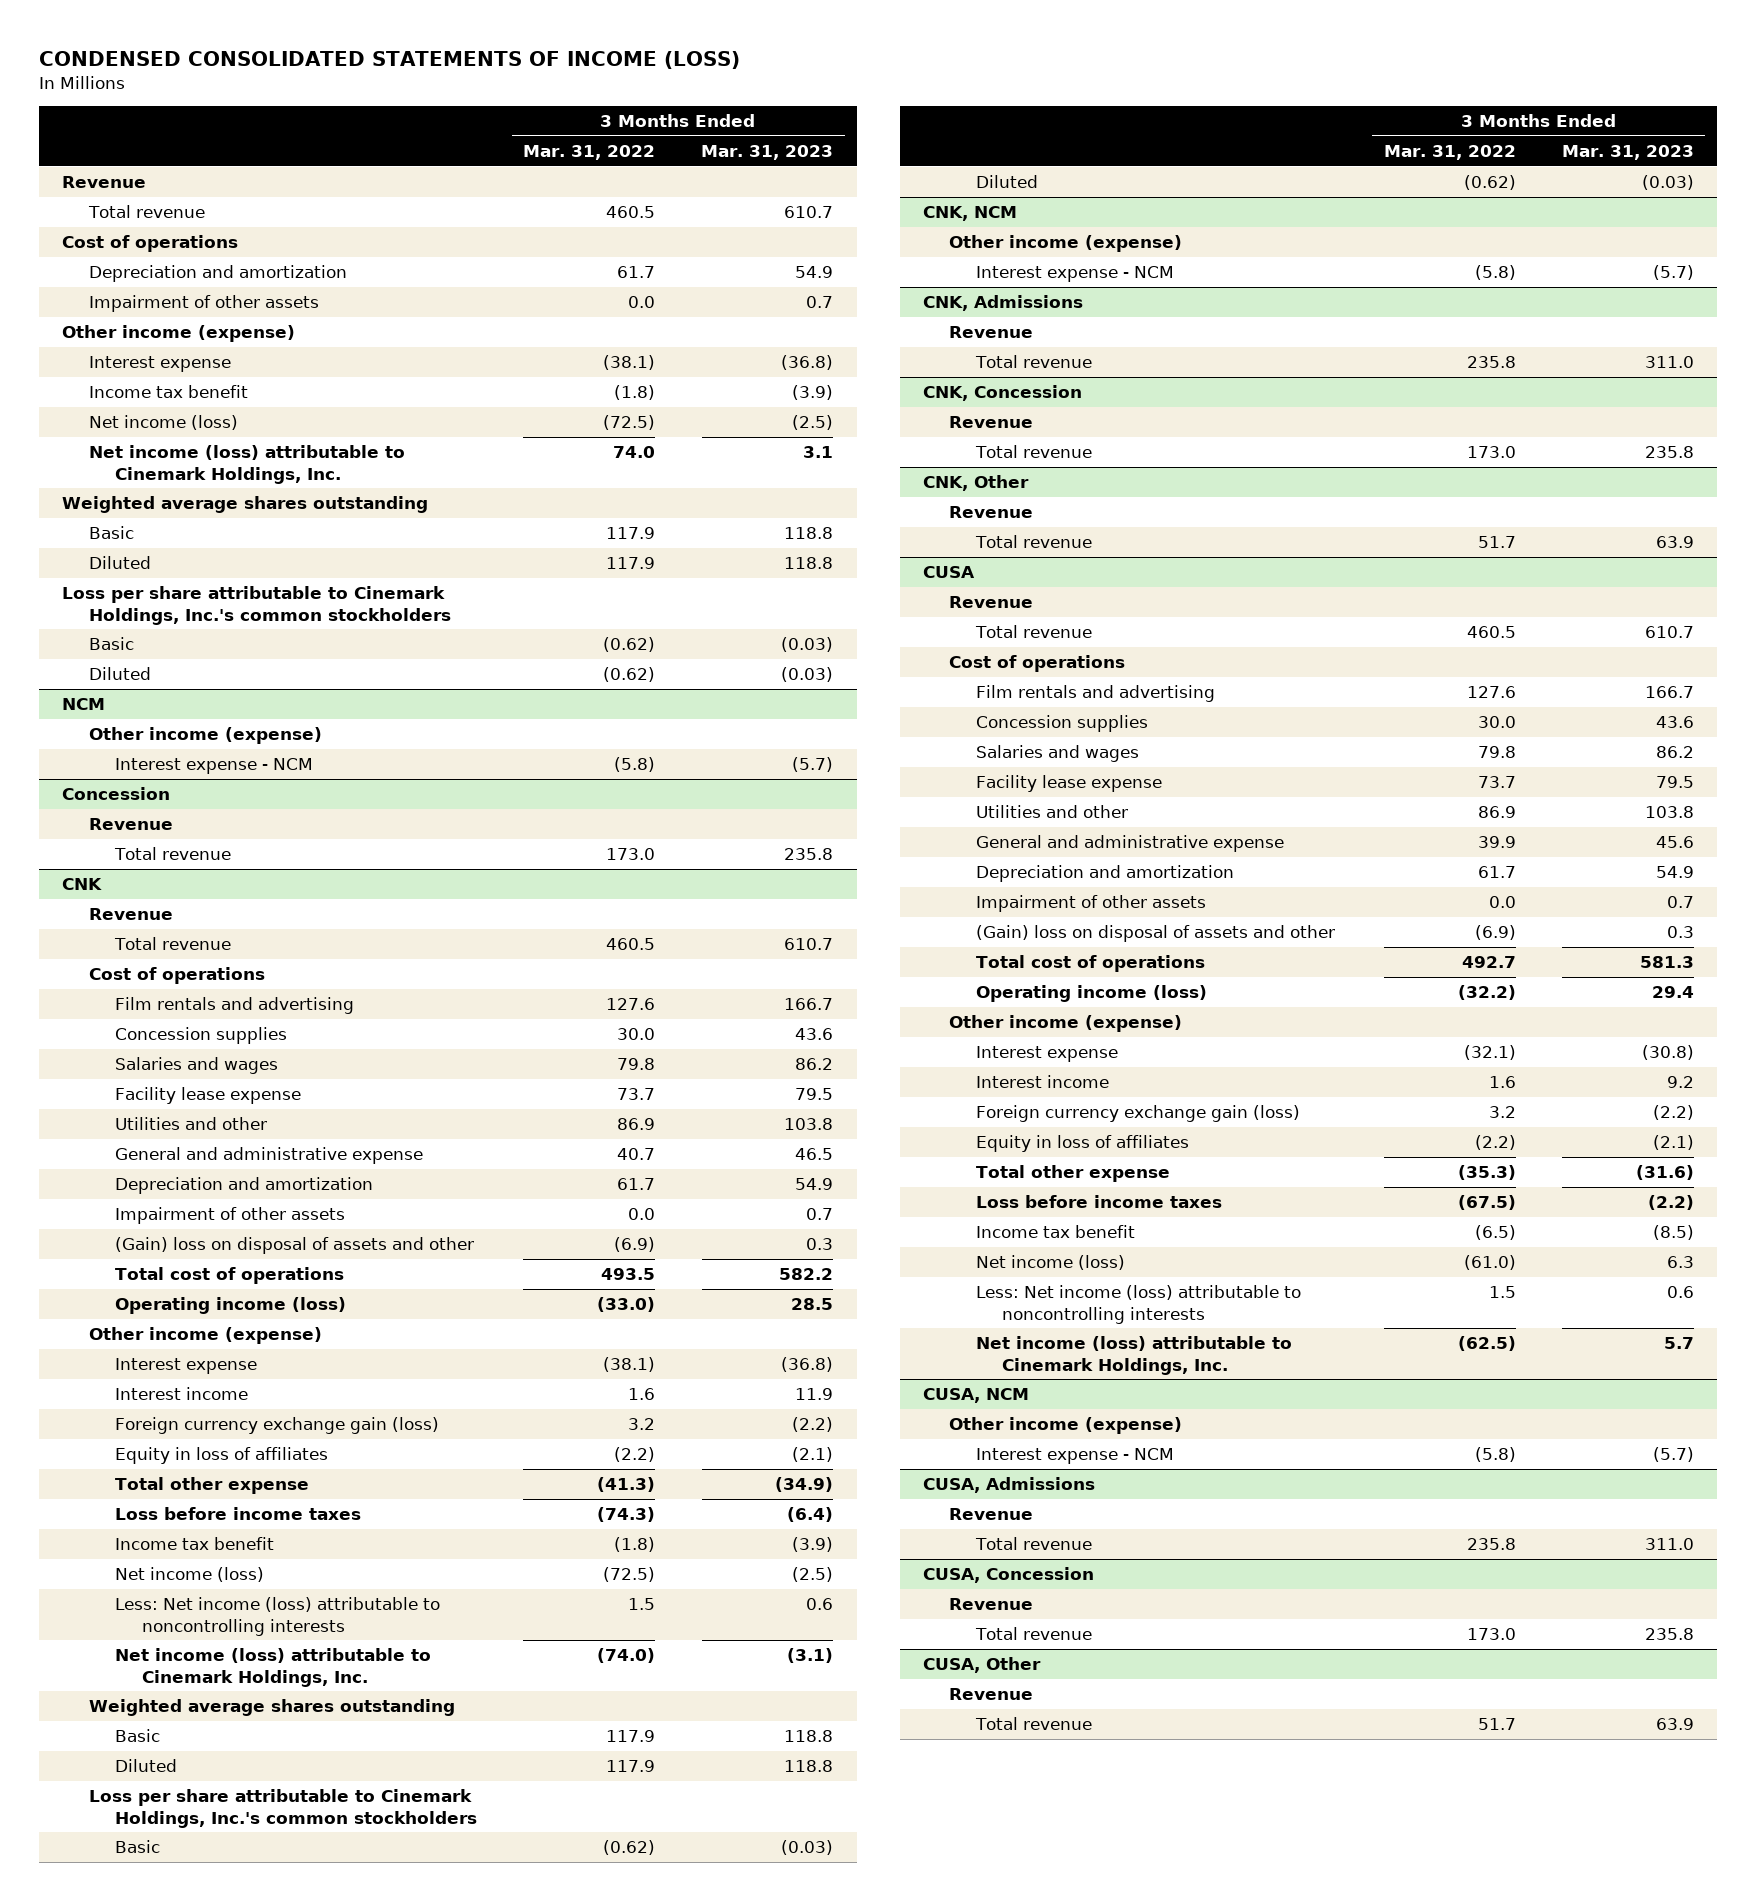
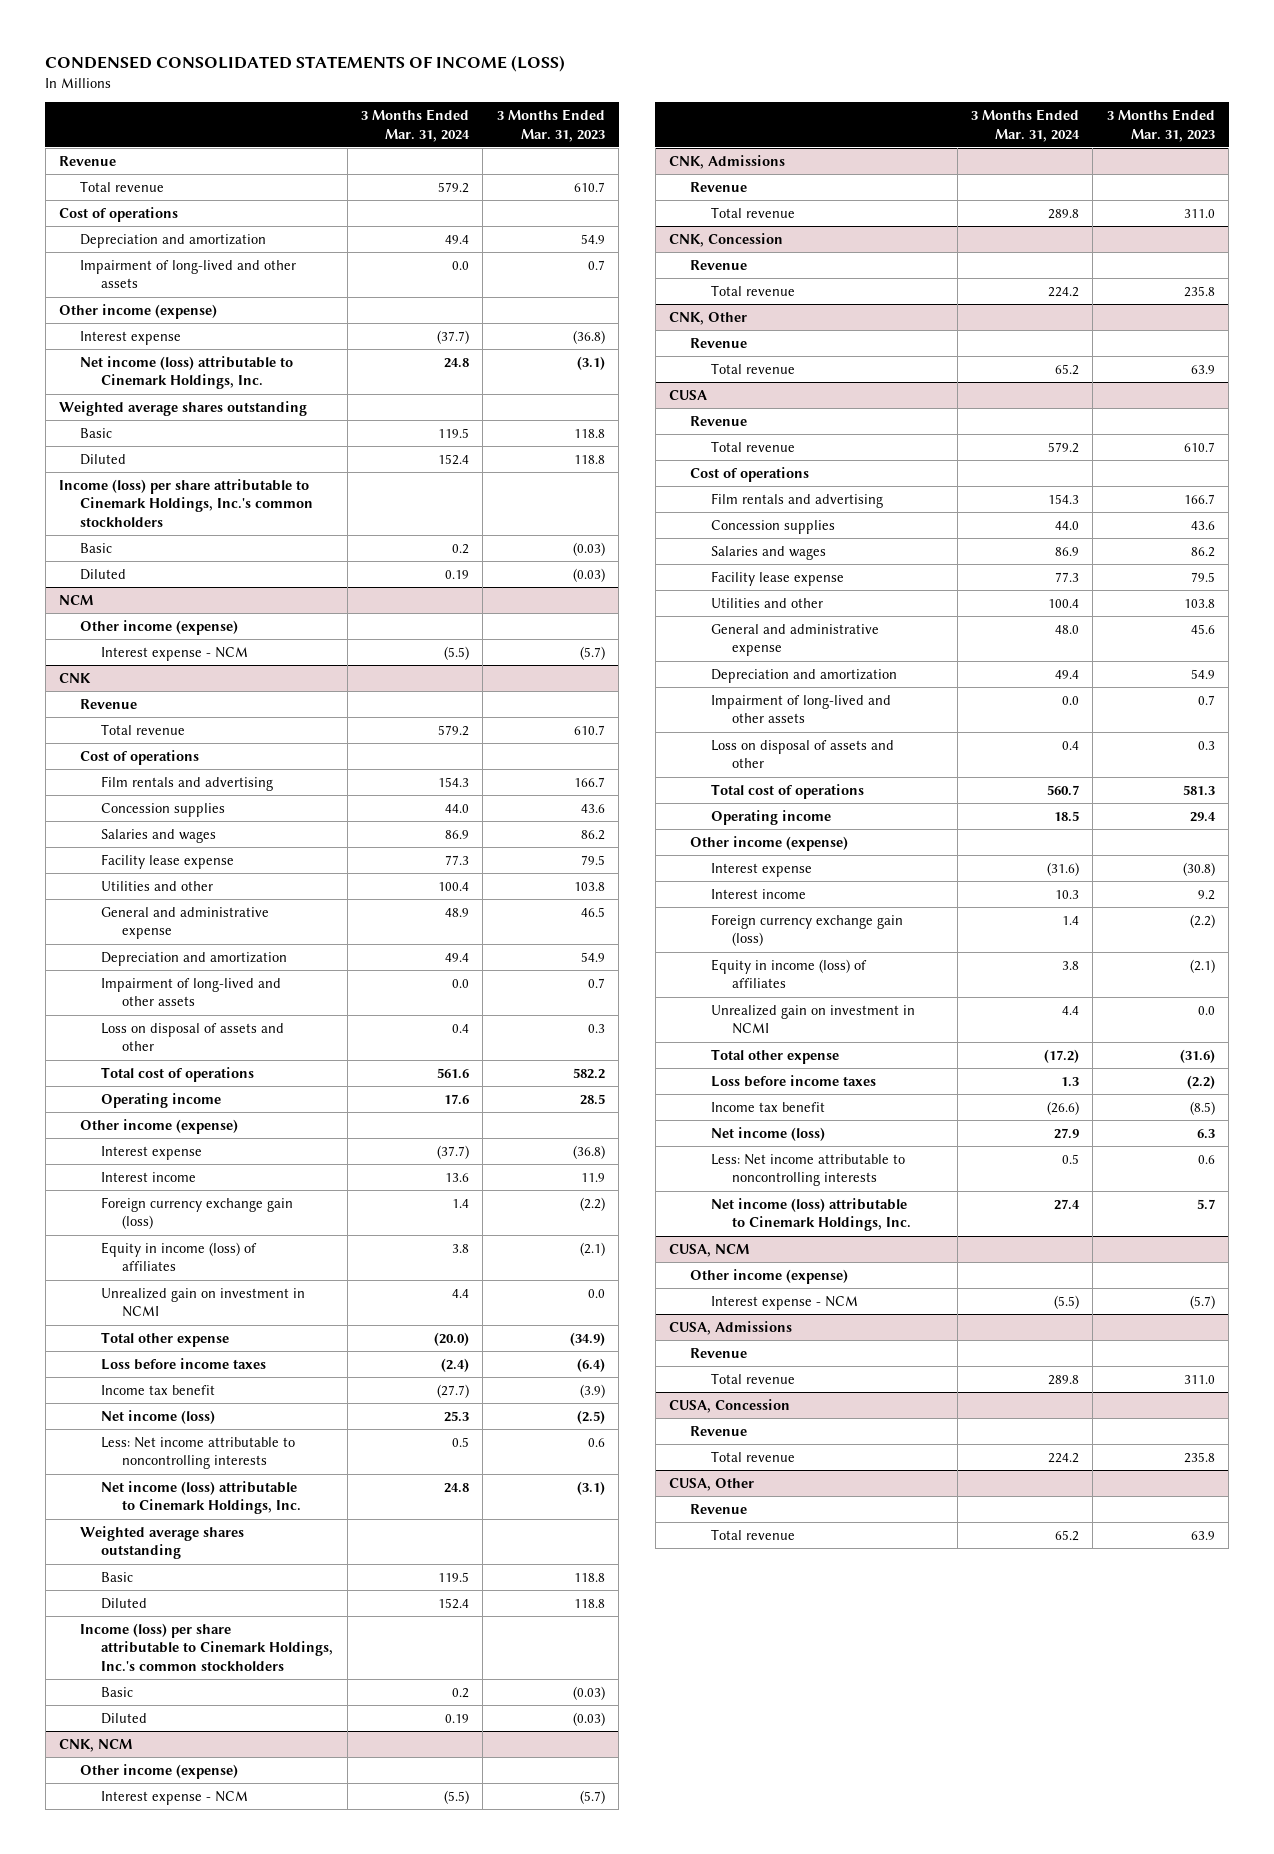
[523,145,656,161] Mar. 31, 2022 -> none
none -> [360,109,470,142] 3 Months Ended Mar. 31, 2024
[88,295,319,313] Impairment of other assets -> [80,259,297,289] Impairment of long-lived and other assets
[88,385,248,399] Income tax benefit -> none
[88,415,238,431] Net income (loss) -> none
[803,446,834,459] 3.1 -> [576,355,605,370] (3.1)
[62,586,451,625] Loss per share attributable to Cinemark Holdings, Inc.'s common stockholders -> [59,478,314,527] Income (loss) per share attributable to Cinemark Holdings, Inc.'s common stockholders
[62,787,171,801] Concession -> none
[88,818,173,831] Revenue -> none
[114,847,232,861] Total revenue -> none
[115,1207,346,1225] Impairment of other assets -> [101,977,282,1007] Impairment of long-lived and other assets
[115,1237,475,1255] (Gain) loss on disposal of assets and other -> [101,1022,285,1052] Loss on disposal of assets and other
[115,1297,347,1315] Operating income (loss) -> [101,1092,222,1108] Operating income
[115,1447,329,1465] Equity in loss of affiliates -> [101,1241,258,1272] Equity in income (loss) of affiliates
none -> [101,1287,306,1318] Unrealized gain on investment in NCMI
[115,1597,441,1636] Less: Net income (loss) attributable to noncontrolling interests -> [101,1436,296,1470] Less: Net income attributable to noncontrolling interests
[88,1789,478,1828] Loss per share attributable to Cinemark Holdings, Inc.'s common stockholders -> [80,1622,334,1672] Income (loss) per share attributable to Cinemark Holdings, Inc.'s common stockholders
[975,895,1206,913] Impairment of other assets -> [711,694,892,724] Impairment of long-lived and other assets
[975,925,1335,943] (Gain) loss on disposal of assets and other -> [711,739,895,769] Loss on disposal of assets and other
[975,985,1207,1003] Operating income (loss) -> [711,809,832,825] Operating income
[975,1135,1189,1153] Equity in loss of affiliates -> [711,958,868,989] Equity in income (loss) of affiliates
none -> [711,1004,916,1035] Unrealized gain on investment in NCMI
[975,1285,1301,1324] Less: Net income (loss) attributable to noncontrolling interests -> [711,1153,906,1187] Less: Net income attributable to noncontrolling interests

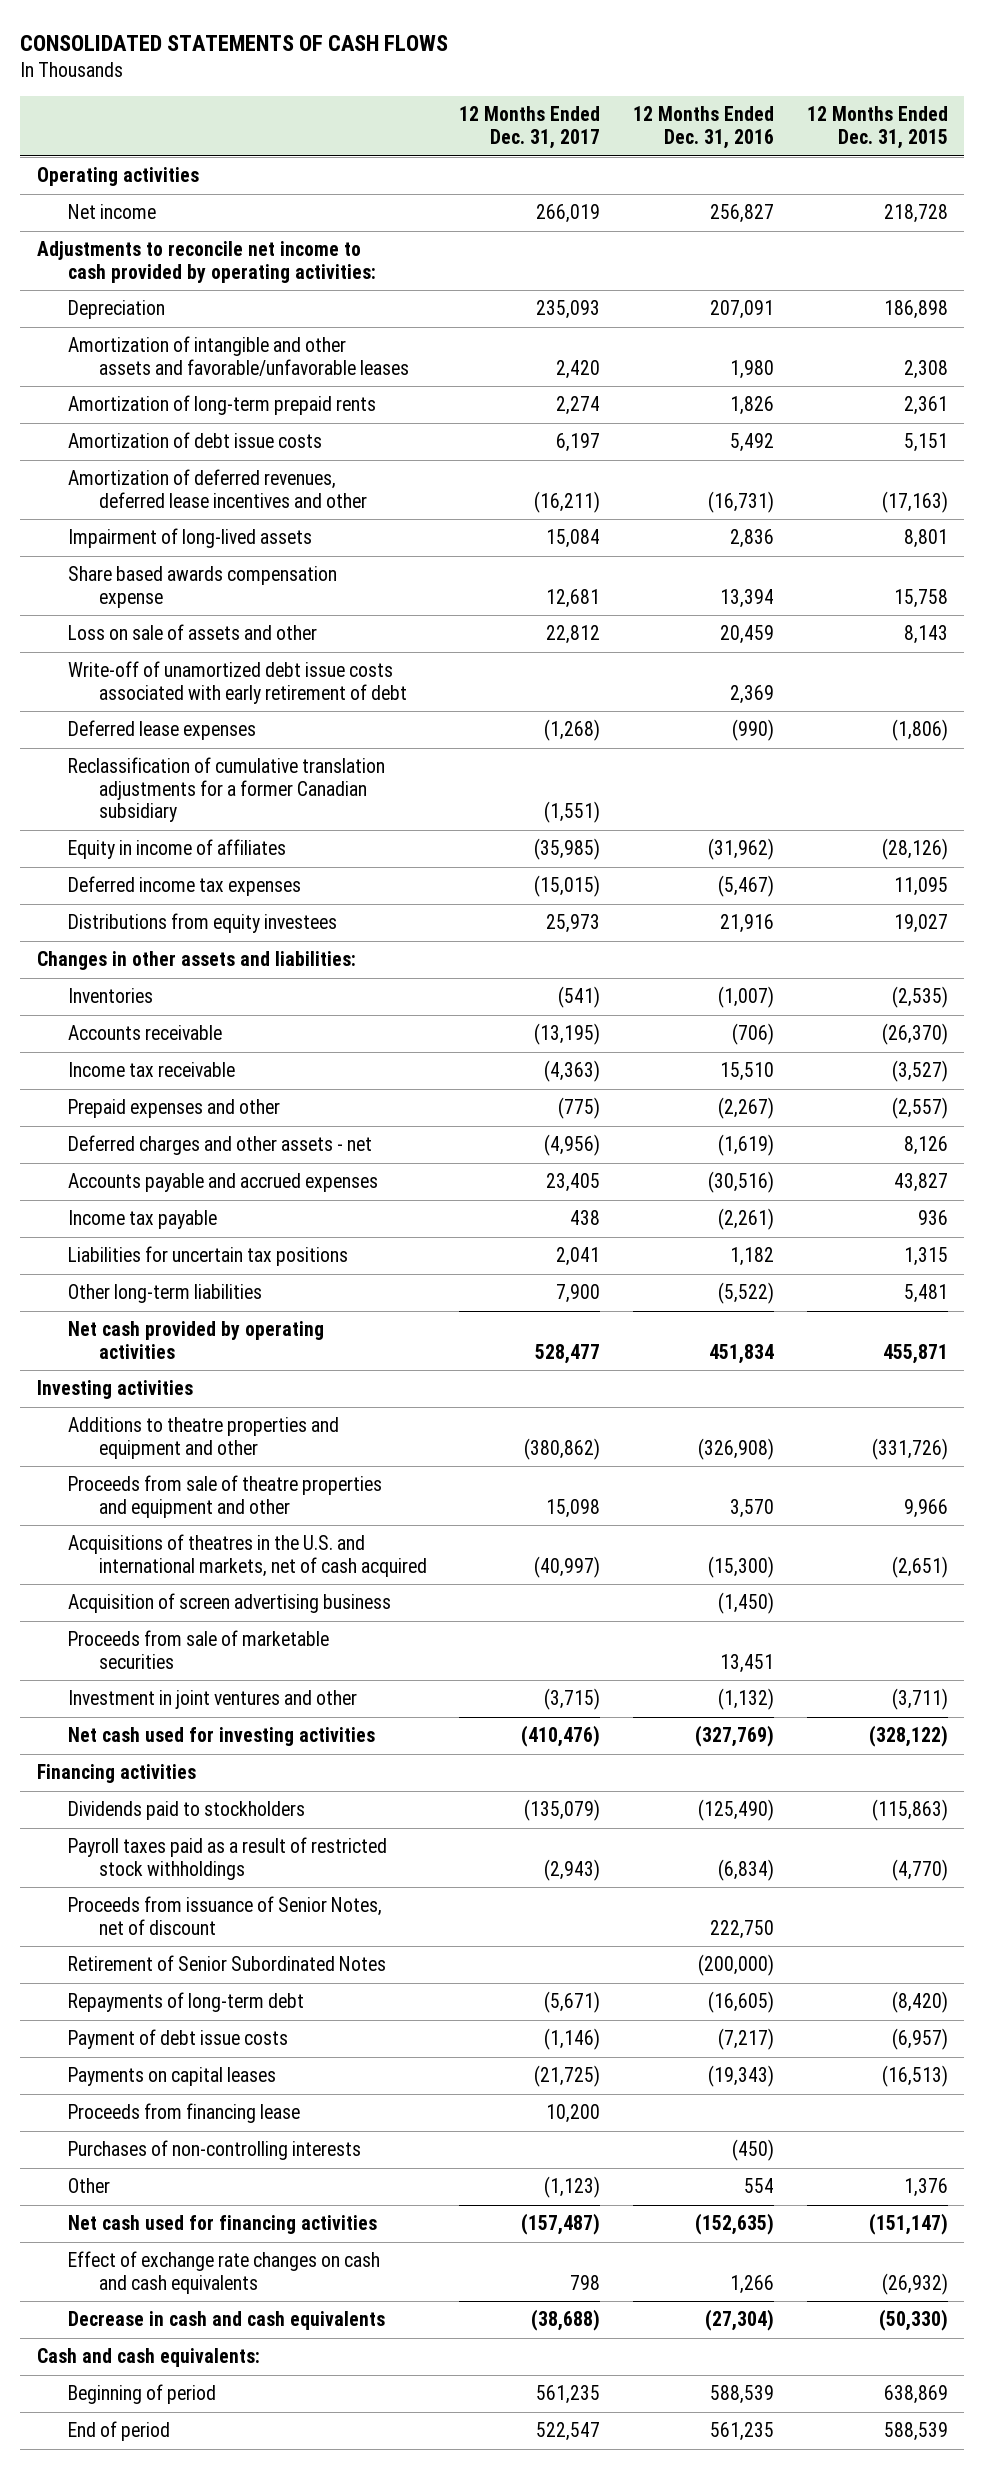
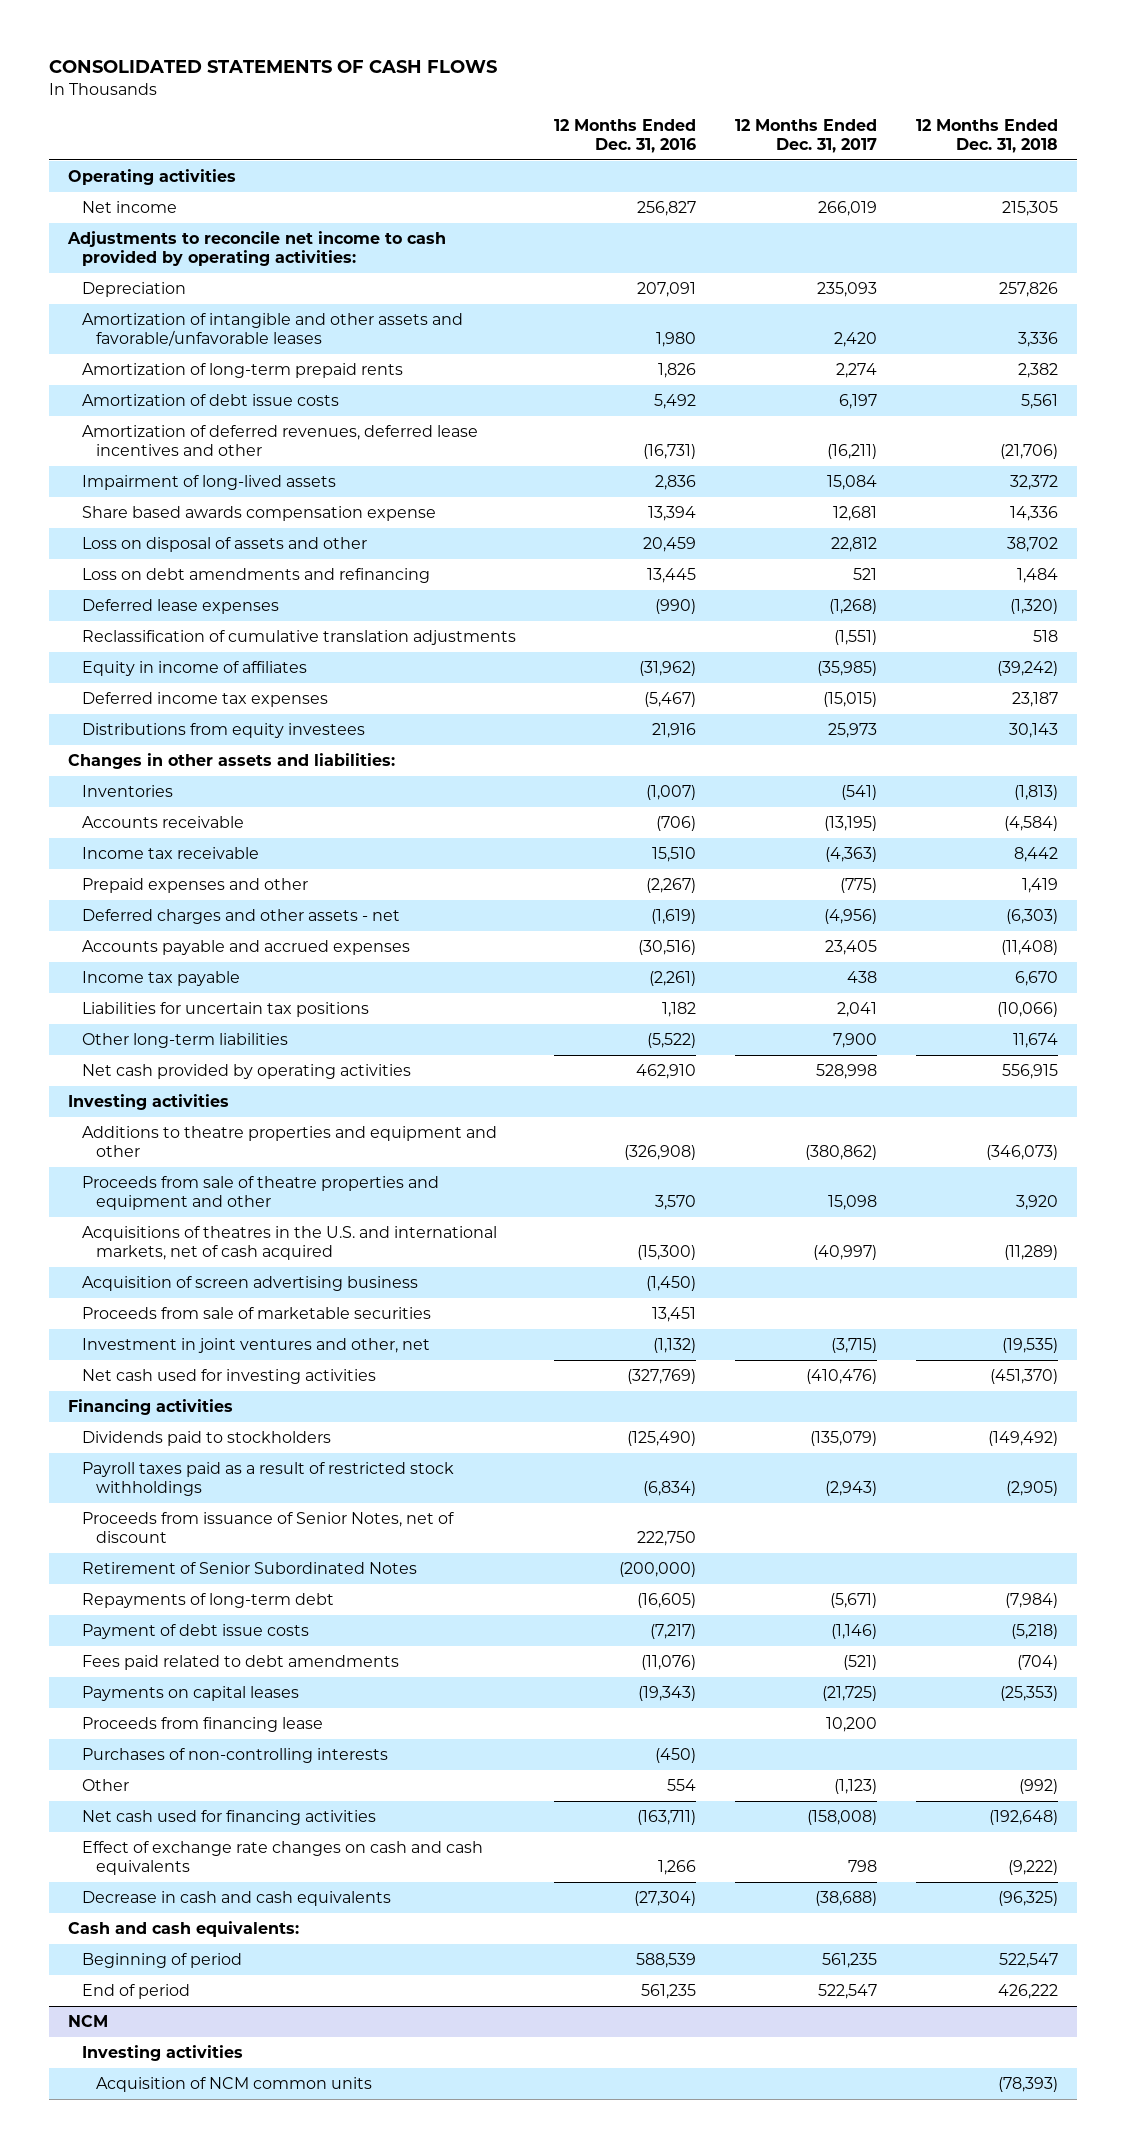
[806,106,948,150] 12 Months Ended Dec. 31, 2015 -> none
none -> [915,119,1058,153] 12 Months Ended Dec. 31, 2018
[67,661,407,704] Write-off of unamortized debt issue costs associated with early retirement of debt -> none
[67,624,317,641] Loss on sale of assets and other -> [81,537,367,553] Loss on disposal of assets and other
none -> [81,568,430,584] Loss on debt amendments and refinancing
[67,757,385,823] Reclassification of cumulative translation adjustments for a former Canadian subsidiary -> [81,630,516,646] Reclassification of cumulative translation adjustments
[535,1343,601,1364] 528,477 -> [816,1064,878,1080] 528,998
[708,1343,774,1364] 451,834 -> [636,1064,697,1080] 462,910
[67,1690,357,1710] Investment in joint ventures and other -> [81,1338,430,1354] Investment in joint ventures and other, net
none -> [81,1655,399,1671] Fees paid related to debt amendments
[521,2213,601,2236] (157,487) -> [807,1810,878,1826] (158,008)
[694,2213,774,2236] (152,635) -> [637,1810,697,1826] (163,711)
none -> [67,2015,108,2028] NCM
none -> [81,2045,243,2062] Investing activities
none -> [95,2077,372,2093] Acquisition of NCM common units

